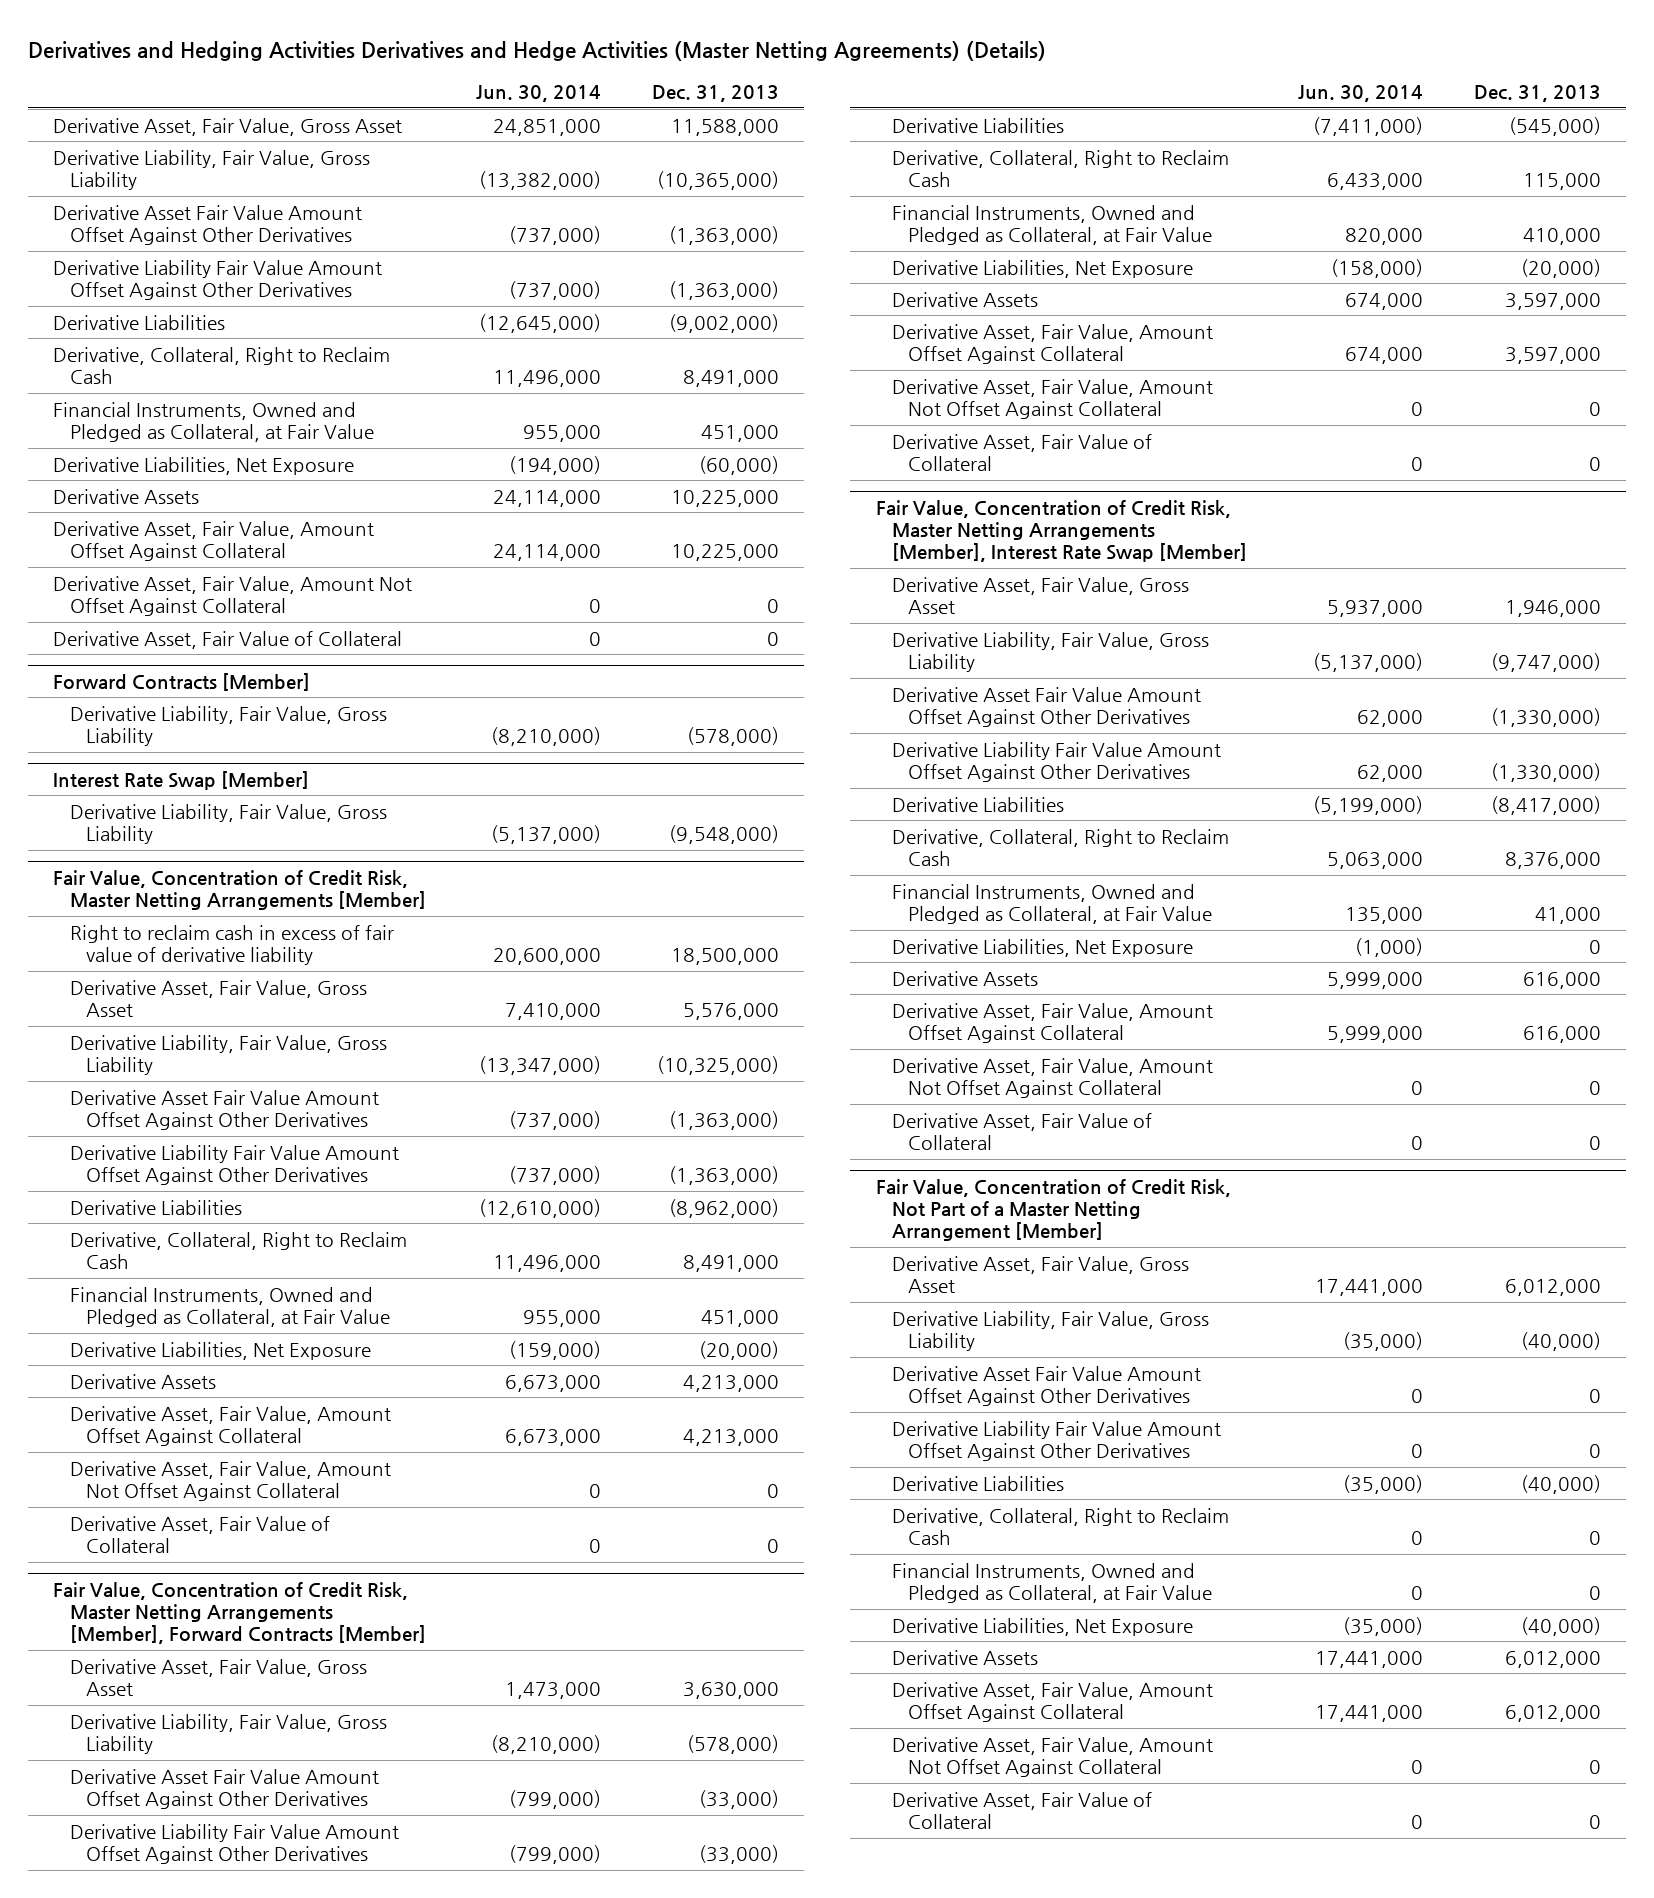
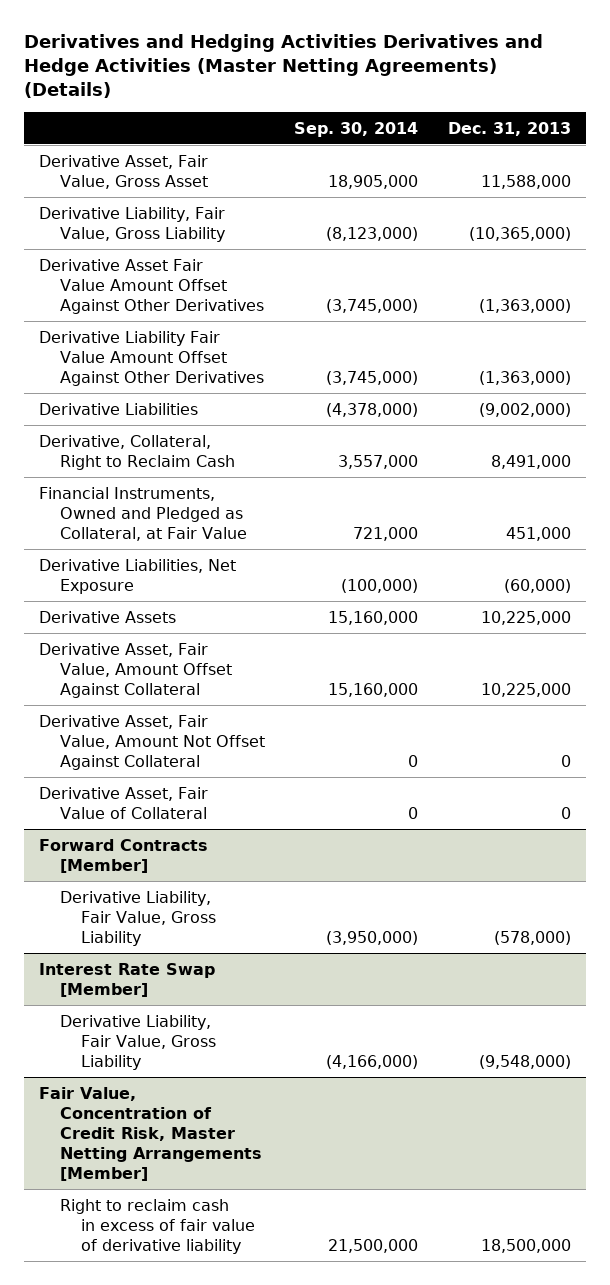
[476,84,602,102] Jun. 30, 2014 -> none
none -> [294,121,419,137] Sep. 30, 2014
[69,979,367,1017] Derivative Asset, Fair Value, Gross Asset -> none
[69,1034,387,1075] Derivative Liability, Fair Value, Gross Liability -> none
[69,1089,379,1130] Derivative Asset Fair Value Amount Offset Against Other Derivatives -> none
[69,1144,399,1185] Derivative Liability Fair Value Amount Offset Against Other Derivatives -> none
[69,1199,242,1215] Derivative Liabilities -> none
[69,1231,407,1269] Derivative, Collateral, Right to Reclaim Cash -> none
[69,1286,390,1327] Financial Instruments, Owned and Pledged as Collateral, at Fair Value -> none
[69,1341,371,1360] Derivative Liabilities, Net Exposure -> none
[69,1373,216,1389] Derivative Assets -> none
[69,1405,391,1446] Derivative Asset, Fair Value, Amount Offset Against Collateral -> none
[69,1460,391,1501] Derivative Asset, Fair Value, Amount Not Offset Against Collateral -> none
[69,1515,330,1553] Derivative Asset, Fair Value of Collateral -> none
[53,1581,426,1645] Fair Value, Concentration of Credit Risk, Master Netting Arrangements [Member], Forward Contracts [Member] -> none
[69,1658,367,1696] Derivative Asset, Fair Value, Gross Asset -> none
[69,1713,387,1754] Derivative Liability, Fair Value, Gross Liability -> none
[69,1768,379,1809] Derivative Asset Fair Value Amount Offset Against Other Derivatives -> none
[69,1823,399,1864] Derivative Liability Fair Value Amount Offset Against Other Derivatives -> none
[891,117,1064,133] Derivative Liabilities -> none
[891,149,1229,187] Derivative, Collateral, Right to Reclaim Cash -> none
[891,204,1213,245] Financial Instruments, Owned and Pledged as Collateral, at Fair Value -> none
[891,259,1193,278] Derivative Liabilities, Net Exposure -> none
[891,291,1038,307] Derivative Assets -> none
[891,323,1213,364] Derivative Asset, Fair Value, Amount Offset Against Collateral -> none
[891,378,1213,419] Derivative Asset, Fair Value, Amount Not Offset Against Collateral -> none
[891,433,1152,471] Derivative Asset, Fair Value of Collateral -> none
[875,499,1247,563] Fair Value, Concentration of Credit Risk, Master Netting Arrangements [Member], Interest Rate Swap [Member] -> none
[891,576,1189,614] Derivative Asset, Fair Value, Gross Asset -> none
[891,631,1209,672] Derivative Liability, Fair Value, Gross Liability -> none
[891,686,1201,727] Derivative Asset Fair Value Amount Offset Against Other Derivatives -> none
[891,741,1221,782] Derivative Liability Fair Value Amount Offset Against Other Derivatives -> none
[891,796,1064,812] Derivative Liabilities -> none
[891,828,1229,866] Derivative, Collateral, Right to Reclaim Cash -> none
[891,883,1213,924] Financial Instruments, Owned and Pledged as Collateral, at Fair Value -> none
[891,938,1193,957] Derivative Liabilities, Net Exposure -> none
[891,970,1038,986] Derivative Assets -> none
[891,1002,1213,1043] Derivative Asset, Fair Value, Amount Offset Against Collateral -> none
[891,1057,1213,1098] Derivative Asset, Fair Value, Amount Not Offset Against Collateral -> none
[891,1112,1152,1150] Derivative Asset, Fair Value of Collateral -> none
[875,1178,1231,1242] Fair Value, Concentration of Credit Risk, Not Part of a Master Netting Arrangement [Member] -> none
[891,1255,1189,1293] Derivative Asset, Fair Value, Gross Asset -> none
[891,1310,1209,1351] Derivative Liability, Fair Value, Gross Liability -> none
[891,1365,1201,1406] Derivative Asset Fair Value Amount Offset Against Other Derivatives -> none
[891,1420,1221,1461] Derivative Liability Fair Value Amount Offset Against Other Derivatives -> none
[891,1475,1064,1491] Derivative Liabilities -> none
[891,1507,1229,1545] Derivative, Collateral, Right to Reclaim Cash -> none
[891,1562,1213,1603] Financial Instruments, Owned and Pledged as Collateral, at Fair Value -> none
[891,1617,1193,1636] Derivative Liabilities, Net Exposure -> none
[891,1649,1038,1665] Derivative Assets -> none
[891,1681,1213,1722] Derivative Asset, Fair Value, Amount Offset Against Collateral -> none
[891,1736,1213,1777] Derivative Asset, Fair Value, Amount Not Offset Against Collateral -> none
[891,1791,1152,1829] Derivative Asset, Fair Value of Collateral -> none

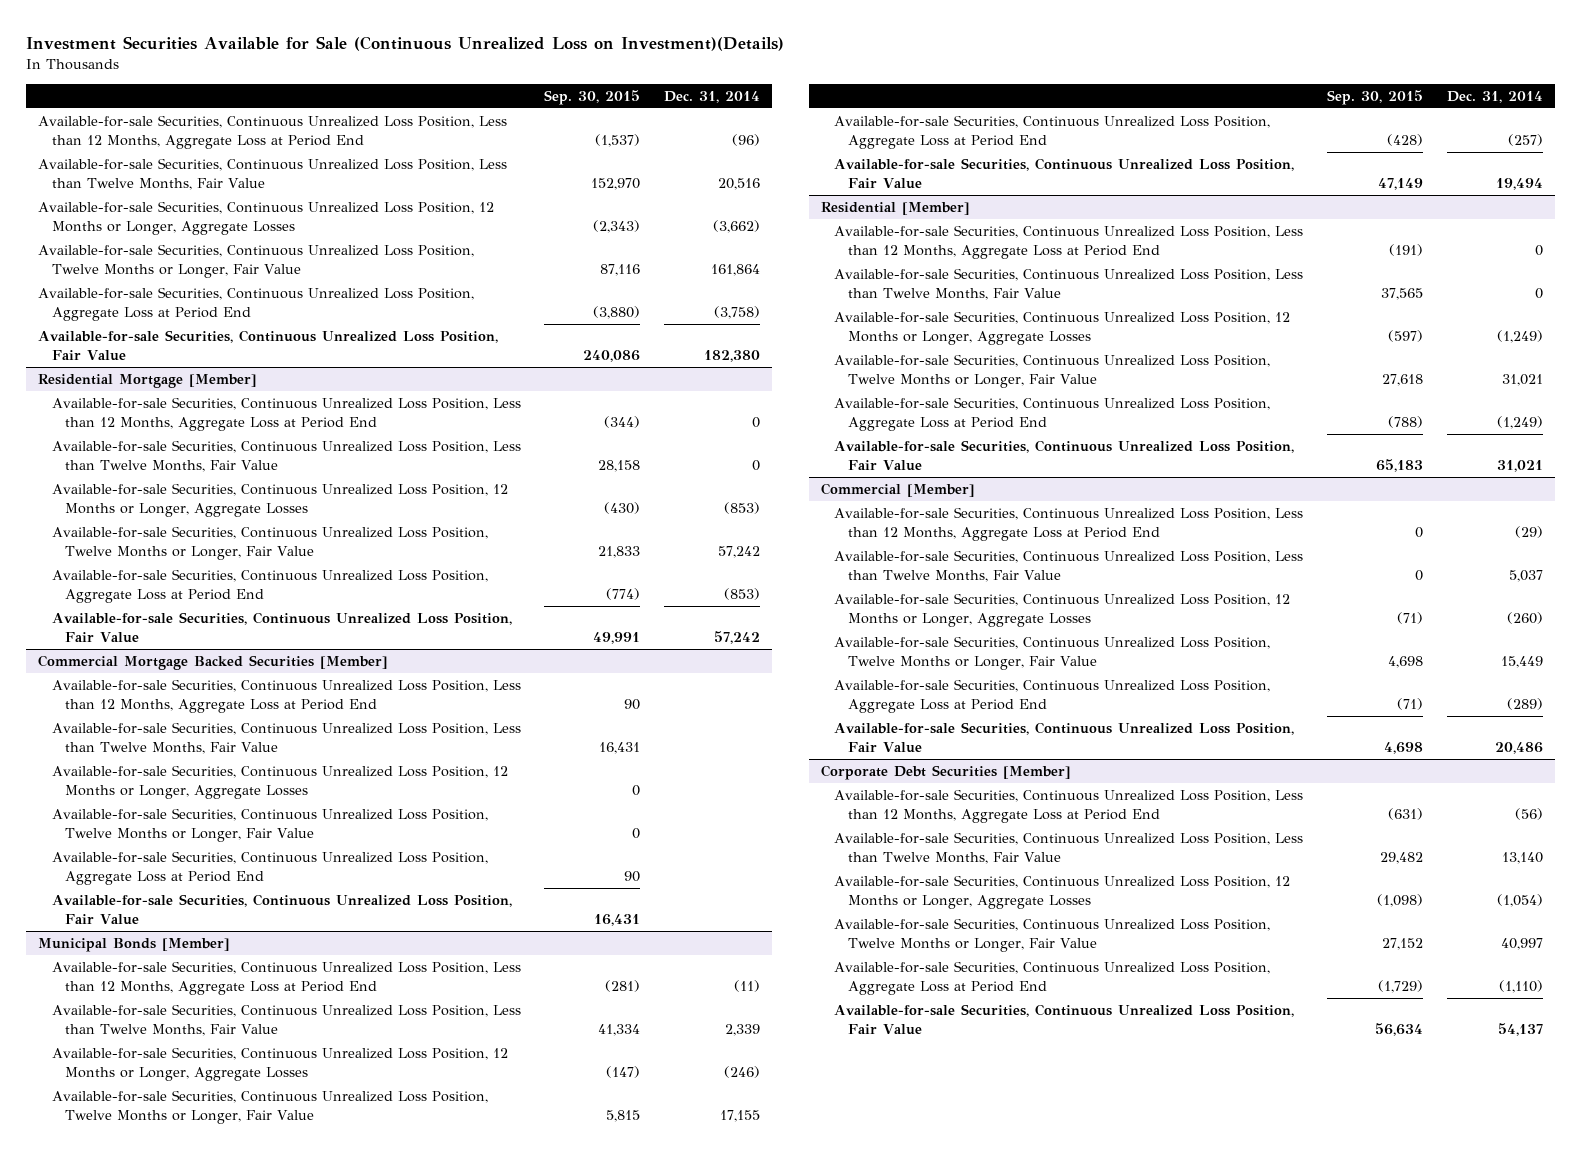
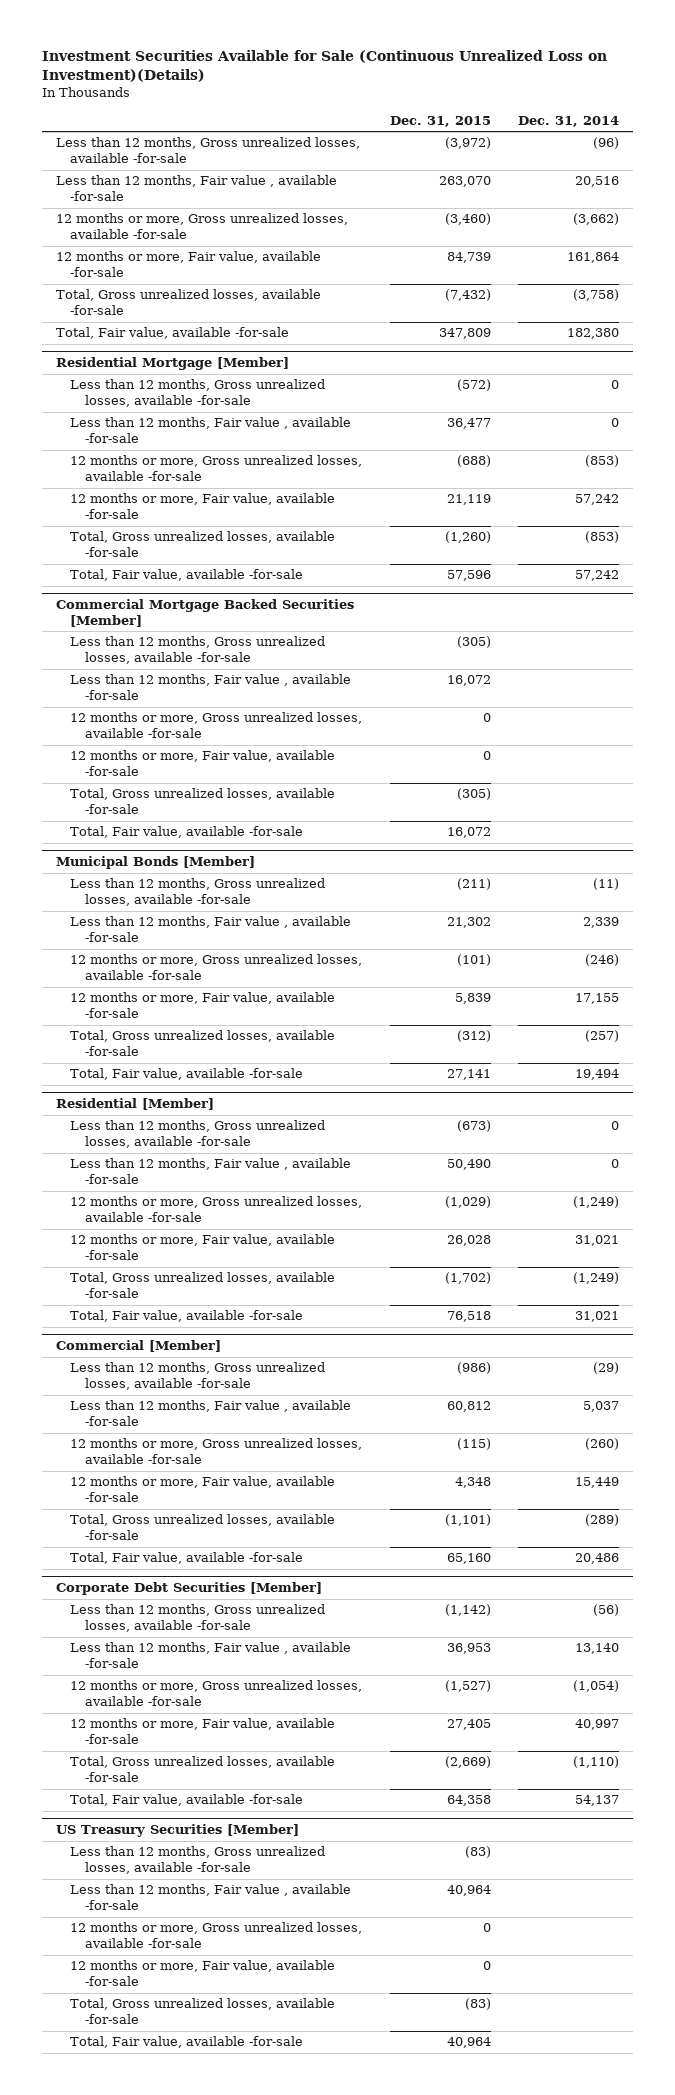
[544,89,641,105] Sep. 30, 2015 -> none
none -> [389,115,491,127] Dec. 31, 2015
[38,115,508,150] Available-for-sale Securities, Continuous Unrealized Loss Position, Less than 12 Months, Aggregate Loss at Period End -> [55,137,360,164] Less than 12 months, Gross unrealized losses, available -for-sale
[38,158,508,191] Available-for-sale Securities, Continuous Unrealized Loss Position, Less than Twelve Months, Fair Value -> [55,175,337,202] Less than 12 months, Fair value , available -for-sale
[38,201,495,236] Available-for-sale Securities, Continuous Unrealized Loss Position, 12 Months or Longer, Aggregate Losses -> [55,213,348,240] 12 months or more, Gross unrealized losses, available -for-sale
[38,244,475,279] Available-for-sale Securities, Continuous Unrealized Loss Position, Twelve Months or Longer, Fair Value -> [55,251,321,278] 12 months or more, Fair value, available -for-sale
[38,287,475,322] Available-for-sale Securities, Continuous Unrealized Loss Position, Aggregate Loss at Period End -> [55,289,321,316] Total, Gross unrealized losses, available -for-sale
[38,330,499,362] Available-for-sale Securities, Continuous Unrealized Loss Position, Fair Value -> [55,327,289,340] Total, Fair value, available -for-sale
[51,397,521,432] Available-for-sale Securities, Continuous Unrealized Loss Position, Less than 12 Months, Aggregate Loss at Period End -> [70,379,326,408] Less than 12 months, Gross unrealized losses, available -for-sale
[51,440,521,473] Available-for-sale Securities, Continuous Unrealized Loss Position, Less than Twelve Months, Fair Value -> [70,417,352,444] Less than 12 months, Fair value , available -for-sale
[51,483,508,518] Available-for-sale Securities, Continuous Unrealized Loss Position, 12 Months or Longer, Aggregate Losses -> [70,455,363,482] 12 months or more, Gross unrealized losses, available -for-sale
[51,526,488,561] Available-for-sale Securities, Continuous Unrealized Loss Position, Twelve Months or Longer, Fair Value -> [70,493,336,520] 12 months or more, Fair value, available -for-sale
[51,569,488,604] Available-for-sale Securities, Continuous Unrealized Loss Position, Aggregate Loss at Period End -> [70,531,336,558] Total, Gross unrealized losses, available -for-sale
[51,612,512,644] Available-for-sale Securities, Continuous Unrealized Loss Position, Fair Value -> [70,569,304,582] Total, Fair value, available -for-sale
[51,679,521,714] Available-for-sale Securities, Continuous Unrealized Loss Position, Less than 12 Months, Aggregate Loss at Period End -> [70,636,326,665] Less than 12 months, Gross unrealized losses, available -for-sale
[51,722,521,755] Available-for-sale Securities, Continuous Unrealized Loss Position, Less than Twelve Months, Fair Value -> [70,674,352,701] Less than 12 months, Fair value , available -for-sale
[51,765,508,800] Available-for-sale Securities, Continuous Unrealized Loss Position, 12 Months or Longer, Aggregate Losses -> [70,712,363,739] 12 months or more, Gross unrealized losses, available -for-sale
[51,808,488,843] Available-for-sale Securities, Continuous Unrealized Loss Position, Twelve Months or Longer, Fair Value -> [70,750,336,777] 12 months or more, Fair value, available -for-sale
[51,851,488,886] Available-for-sale Securities, Continuous Unrealized Loss Position, Aggregate Loss at Period End -> [70,788,336,815] Total, Gross unrealized losses, available -for-sale
[51,894,512,926] Available-for-sale Securities, Continuous Unrealized Loss Position, Fair Value -> [70,826,304,839] Total, Fair value, available -for-sale
[51,961,521,996] Available-for-sale Securities, Continuous Unrealized Loss Position, Less than 12 Months, Aggregate Loss at Period End -> [70,878,326,907] Less than 12 months, Gross unrealized losses, available -for-sale
[51,1004,521,1037] Available-for-sale Securities, Continuous Unrealized Loss Position, Less than Twelve Months, Fair Value -> [70,916,352,943] Less than 12 months, Fair value , available -for-sale
[51,1047,508,1082] Available-for-sale Securities, Continuous Unrealized Loss Position, 12 Months or Longer, Aggregate Losses -> [70,954,363,981] 12 months or more, Gross unrealized losses, available -for-sale
[51,1090,488,1125] Available-for-sale Securities, Continuous Unrealized Loss Position, Twelve Months or Longer, Fair Value -> [70,992,336,1019] 12 months or more, Fair value, available -for-sale
[834,115,1271,150] Available-for-sale Securities, Continuous Unrealized Loss Position, Aggregate Loss at Period End -> [70,1030,336,1057] Total, Gross unrealized losses, available -for-sale
[834,158,1295,190] Available-for-sale Securities, Continuous Unrealized Loss Position, Fair Value -> [70,1068,304,1081] Total, Fair value, available -for-sale
[834,225,1304,260] Available-for-sale Securities, Continuous Unrealized Loss Position, Less than 12 Months, Aggregate Loss at Period End -> [70,1120,326,1149] Less than 12 months, Gross unrealized losses, available -for-sale
[834,268,1304,301] Available-for-sale Securities, Continuous Unrealized Loss Position, Less than Twelve Months, Fair Value -> [70,1158,352,1185] Less than 12 months, Fair value , available -for-sale
[834,311,1291,346] Available-for-sale Securities, Continuous Unrealized Loss Position, 12 Months or Longer, Aggregate Losses -> [70,1196,363,1223] 12 months or more, Gross unrealized losses, available -for-sale
[834,354,1271,389] Available-for-sale Securities, Continuous Unrealized Loss Position, Twelve Months or Longer, Fair Value -> [70,1234,336,1261] 12 months or more, Fair value, available -for-sale
[834,397,1271,432] Available-for-sale Securities, Continuous Unrealized Loss Position, Aggregate Loss at Period End -> [70,1272,336,1299] Total, Gross unrealized losses, available -for-sale
[834,440,1295,472] Available-for-sale Securities, Continuous Unrealized Loss Position, Fair Value -> [70,1310,304,1323] Total, Fair value, available -for-sale
[834,507,1304,542] Available-for-sale Securities, Continuous Unrealized Loss Position, Less than 12 Months, Aggregate Loss at Period End -> [70,1362,326,1391] Less than 12 months, Gross unrealized losses, available -for-sale
[834,550,1304,583] Available-for-sale Securities, Continuous Unrealized Loss Position, Less than Twelve Months, Fair Value -> [70,1400,352,1427] Less than 12 months, Fair value , available -for-sale
[834,593,1291,628] Available-for-sale Securities, Continuous Unrealized Loss Position, 12 Months or Longer, Aggregate Losses -> [70,1438,363,1465] 12 months or more, Gross unrealized losses, available -for-sale
[834,636,1271,671] Available-for-sale Securities, Continuous Unrealized Loss Position, Twelve Months or Longer, Fair Value -> [70,1476,336,1503] 12 months or more, Fair value, available -for-sale
[834,679,1271,714] Available-for-sale Securities, Continuous Unrealized Loss Position, Aggregate Loss at Period End -> [70,1514,336,1541] Total, Gross unrealized losses, available -for-sale
[834,722,1295,754] Available-for-sale Securities, Continuous Unrealized Loss Position, Fair Value -> [70,1552,304,1565] Total, Fair value, available -for-sale
[834,789,1304,824] Available-for-sale Securities, Continuous Unrealized Loss Position, Less than 12 Months, Aggregate Loss at Period End -> [70,1604,326,1633] Less than 12 months, Gross unrealized losses, available -for-sale
[834,832,1304,865] Available-for-sale Securities, Continuous Unrealized Loss Position, Less than Twelve Months, Fair Value -> [70,1642,352,1669] Less than 12 months, Fair value , available -for-sale
[834,875,1291,910] Available-for-sale Securities, Continuous Unrealized Loss Position, 12 Months or Longer, Aggregate Losses -> [70,1680,363,1707] 12 months or more, Gross unrealized losses, available -for-sale
[834,918,1271,953] Available-for-sale Securities, Continuous Unrealized Loss Position, Twelve Months or Longer, Fair Value -> [70,1718,336,1745] 12 months or more, Fair value, available -for-sale
[834,961,1271,996] Available-for-sale Securities, Continuous Unrealized Loss Position, Aggregate Loss at Period End -> [70,1756,336,1783] Total, Gross unrealized losses, available -for-sale
[834,1004,1295,1036] Available-for-sale Securities, Continuous Unrealized Loss Position, Fair Value -> [70,1794,304,1807] Total, Fair value, available -for-sale
none -> [55,1824,299,1838] US Treasury Securities [Member]
none -> [70,1846,326,1875] Less than 12 months, Gross unrealized losses, available -for-sale
none -> [70,1884,352,1911] Less than 12 months, Fair value , available -for-sale
none -> [70,1922,363,1949] 12 months or more, Gross unrealized losses, available -for-sale
none -> [70,1960,336,1987] 12 months or more, Fair value, available -for-sale
none -> [70,1998,336,2025] Total, Gross unrealized losses, available -for-sale
none -> [70,2036,304,2049] Total, Fair value, available -for-sale

